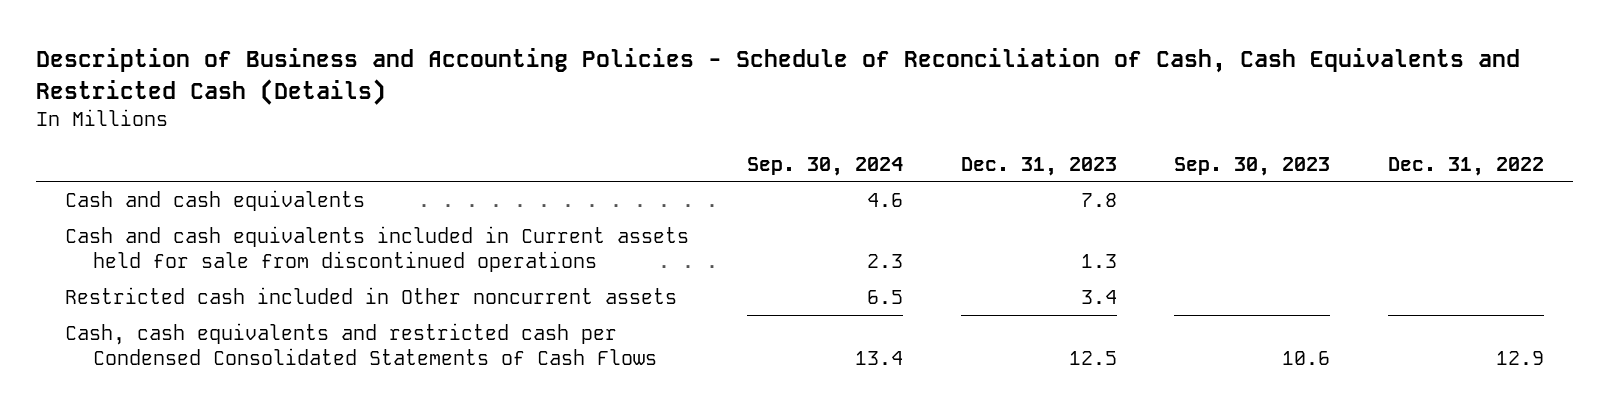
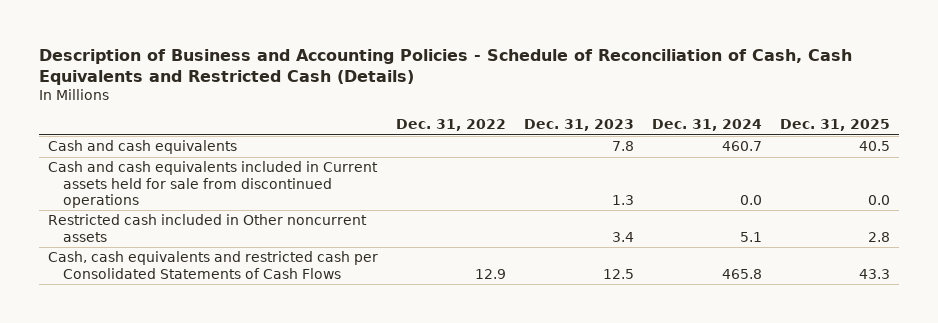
[746,156,903,176] Sep. 30, 2024 -> none
[1174,156,1331,176] Sep. 30, 2023 -> none
none -> [651,119,762,132] Dec. 31, 2024
none -> [779,119,890,132] Dec. 31, 2025
[65,322,658,366] Cash, cash equivalents and restricted cash per Condensed Consolidated Statements of Cash Flows -> [48,251,379,279] Cash, cash equivalents and restricted cash per Consolidated Statements of Cash Flows

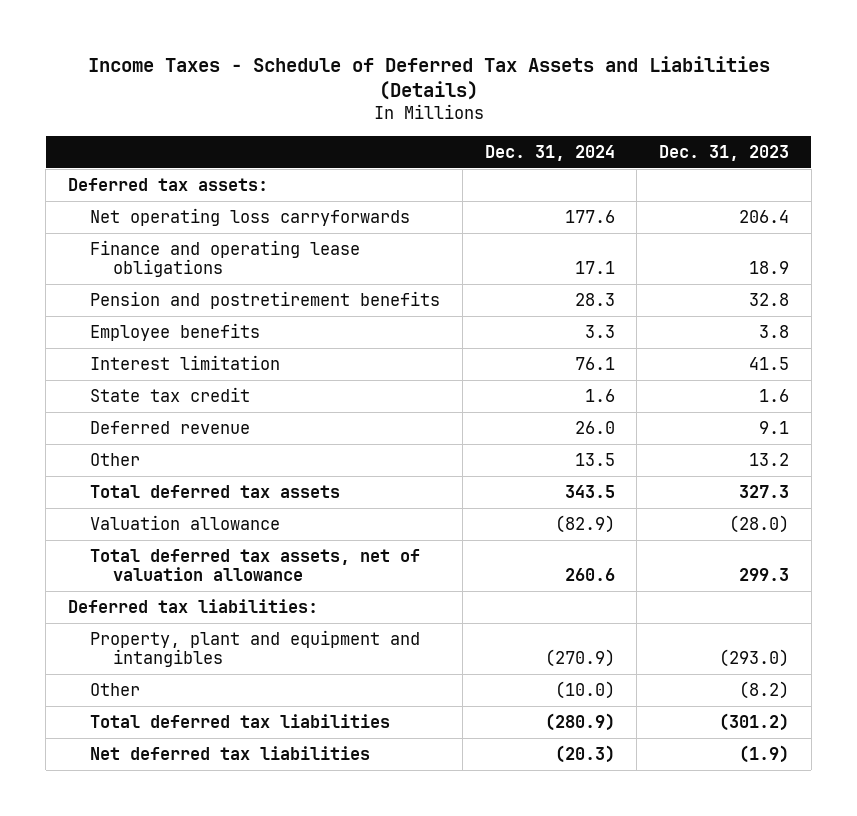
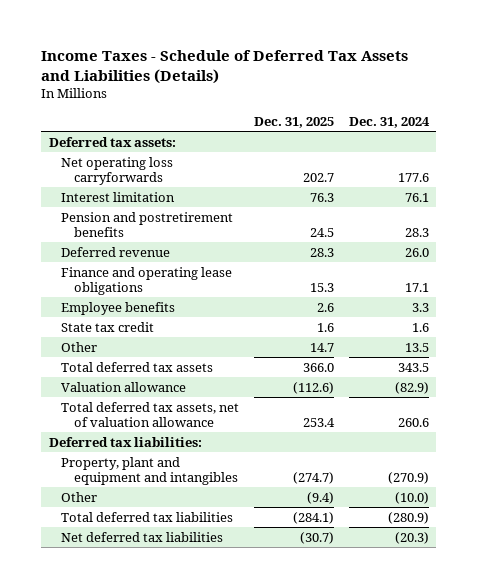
[658,144,789,161] Dec. 31, 2023 -> none
none -> [253,116,334,128] Dec. 31, 2025
[90,354,281,370] Interest limitation -> [61,191,176,202] Interest limitation
[90,420,251,434] Deferred revenue -> [61,246,171,257] Deferred revenue
[90,239,361,278] Finance and operating lease obligations -> [61,266,233,295] Finance and operating lease obligations

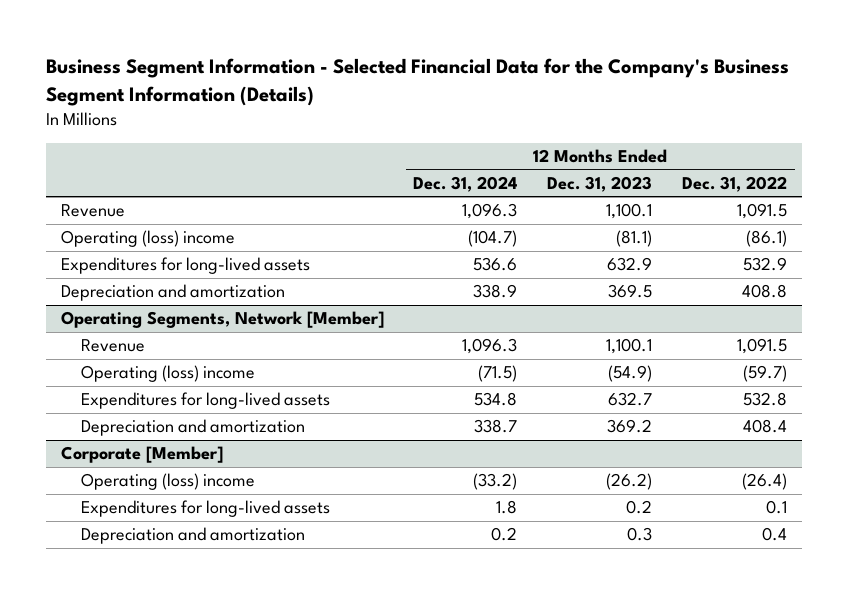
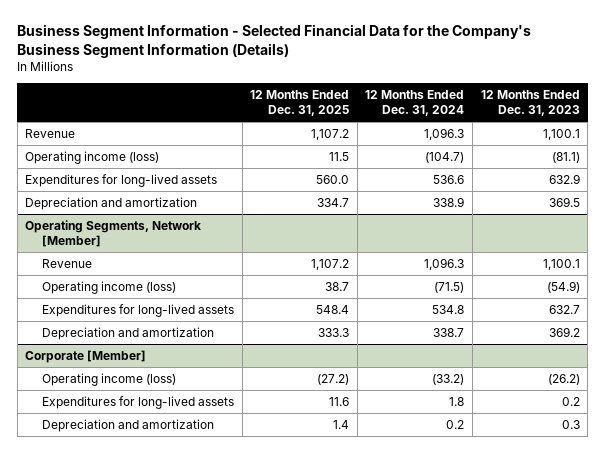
[682,175,788,192] Dec. 31, 2022 -> none
none -> [250,90,350,117] 12 Months Ended Dec. 31, 2025
[60,230,235,248] Operating (loss) income -> [25,150,160,164] Operating income (loss)
[81,365,256,383] Operating (loss) income -> [41,280,176,294] Operating income (loss)
[81,473,256,491] Operating (loss) income -> [41,372,176,386] Operating income (loss)

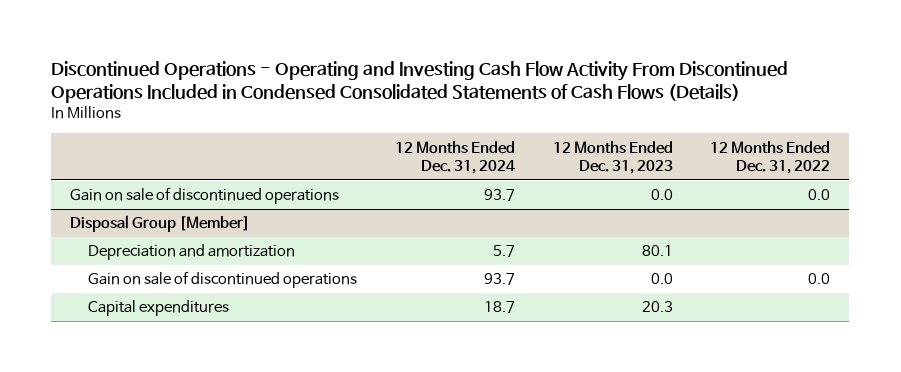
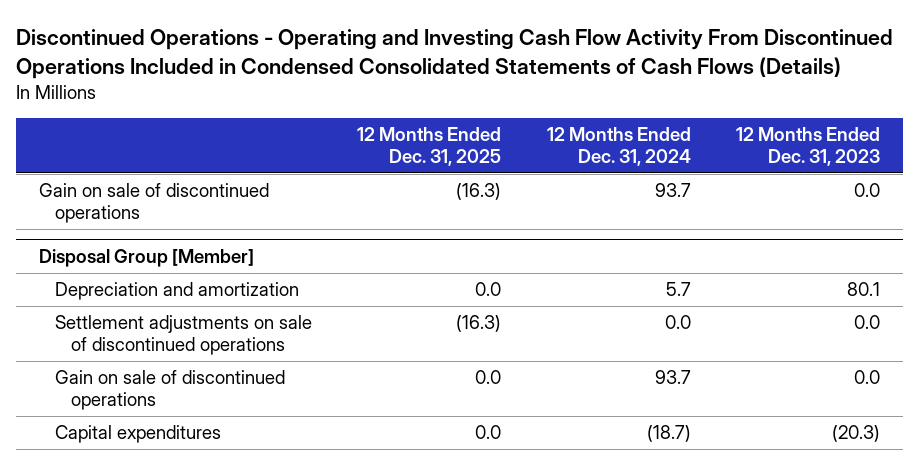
[710,140,831,175] 12 Months Ended Dec. 31, 2022 -> none
none -> [357,127,502,166] 12 Months Ended Dec. 31, 2025
none -> [54,315,312,356] Settlement adjustments on sale of discontinued operations
[484,301,516,314] 18.7 -> [646,425,691,443] (18.7)
[641,301,673,313] 20.3 -> [832,425,881,443] (20.3)

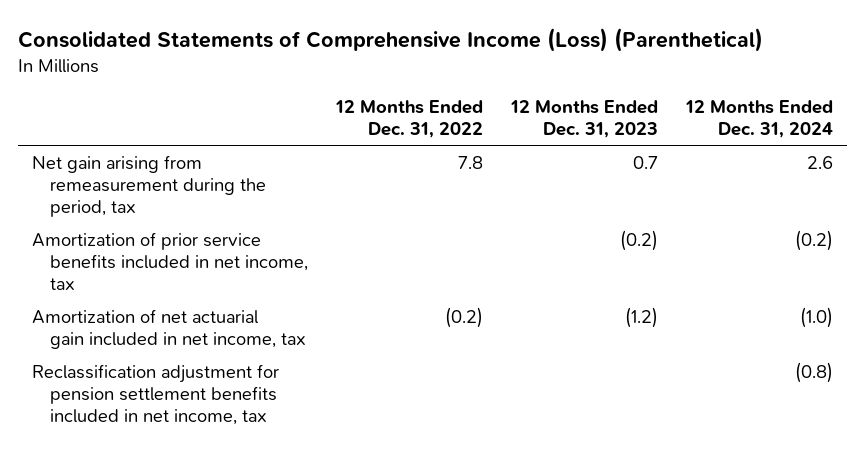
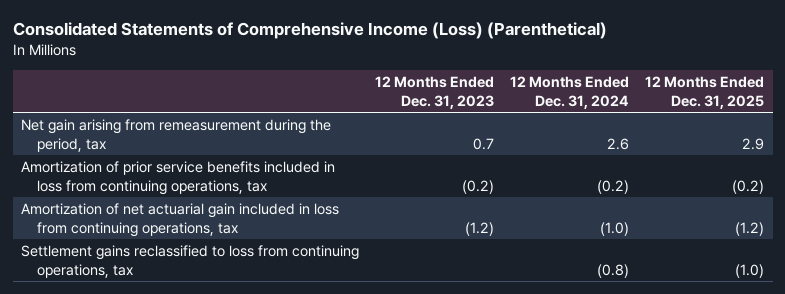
[335,100,484,139] 12 Months Ended Dec. 31, 2022 -> none
none -> [645,75,765,109] 12 Months Ended Dec. 31, 2025
[31,363,279,425] Reclassification adjustment for pension settlement benefits included in net income, tax -> none
[31,231,309,290] Amortization of prior service benefits included in net income, tax -> [20,160,335,195] Amortization of prior service benefits included in loss from continuing operations, tax
[31,308,307,349] Amortization of net actuarial gain included in net income, tax -> [20,202,339,237] Amortization of net actuarial gain included in loss from continuing operations, tax
none -> [20,244,359,278] Settlement gains reclassified to loss from continuing operations, tax

